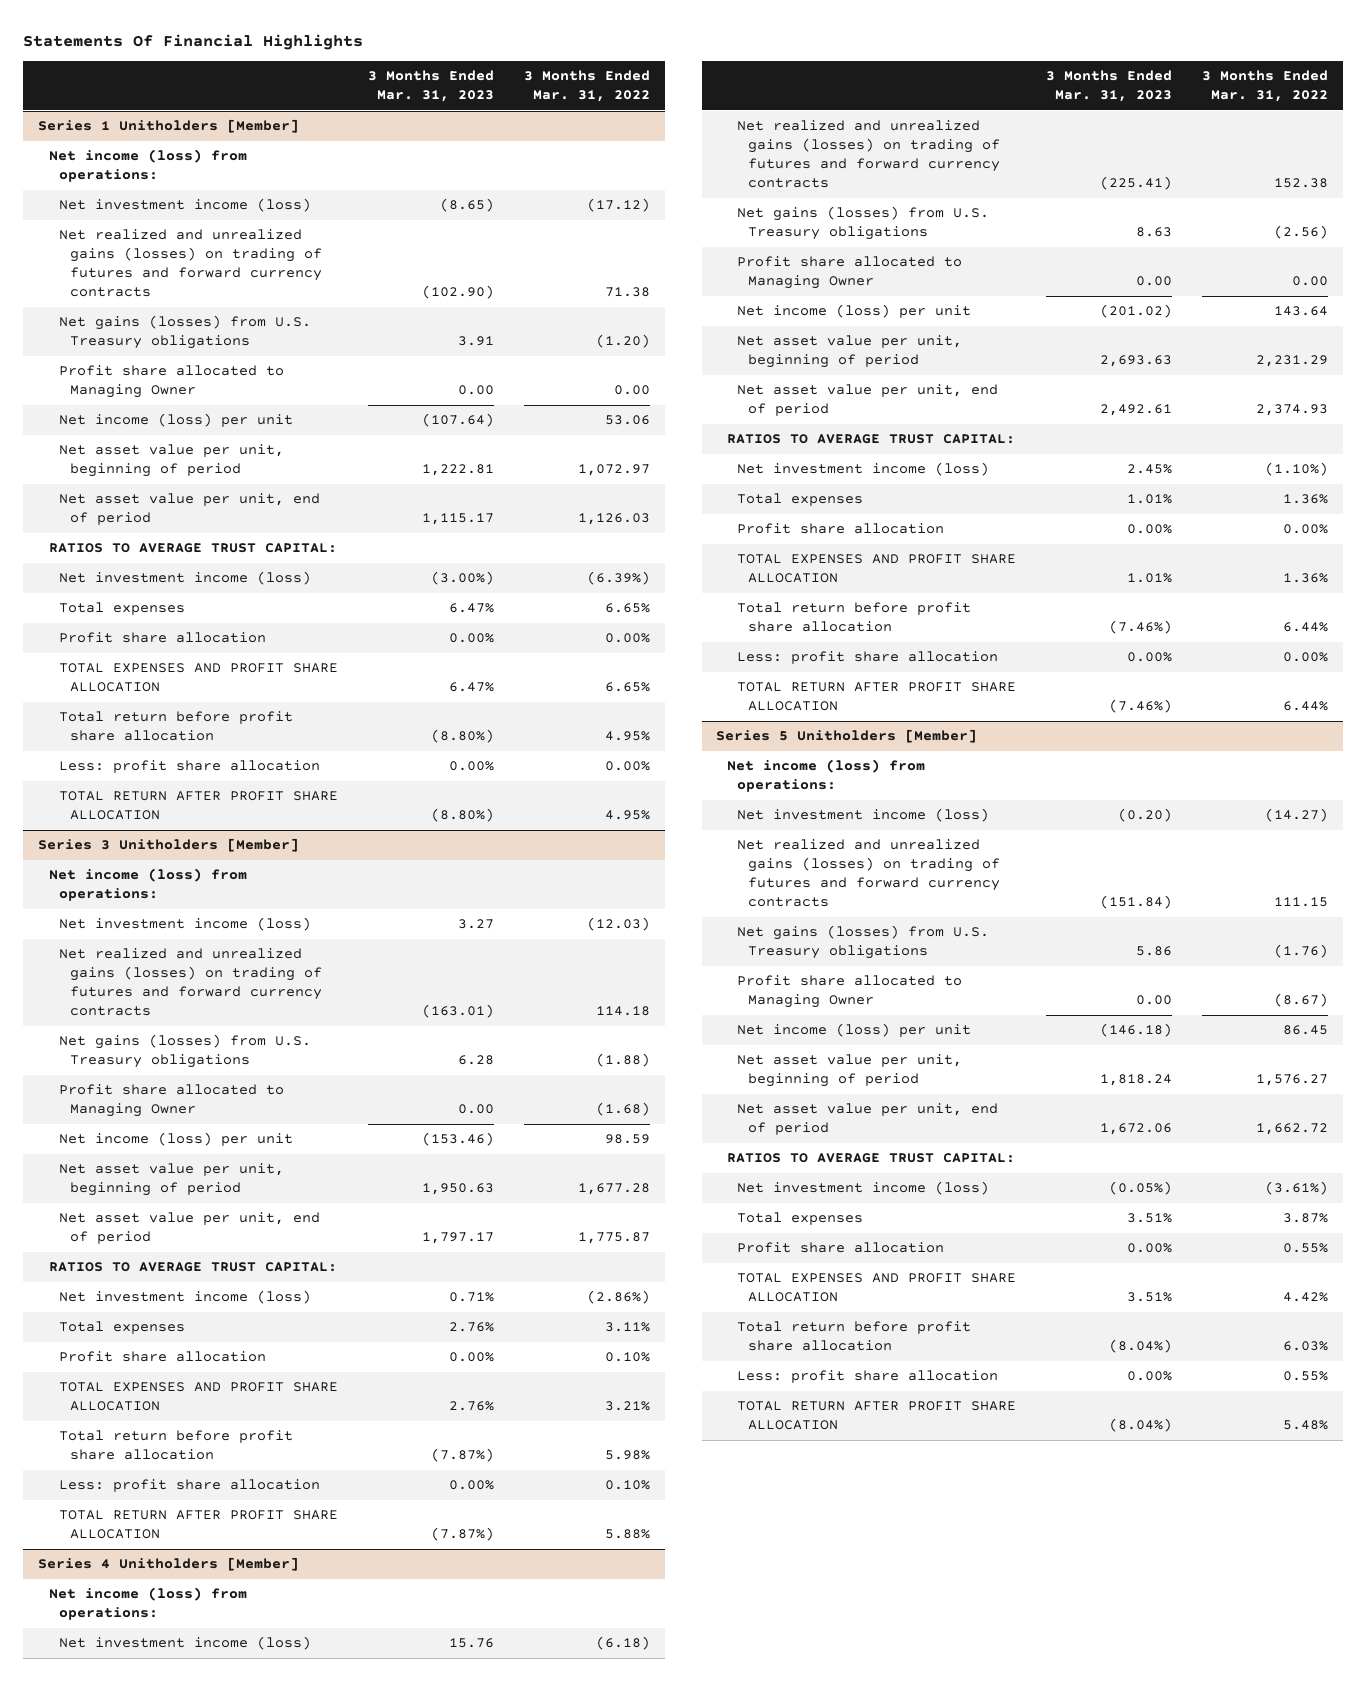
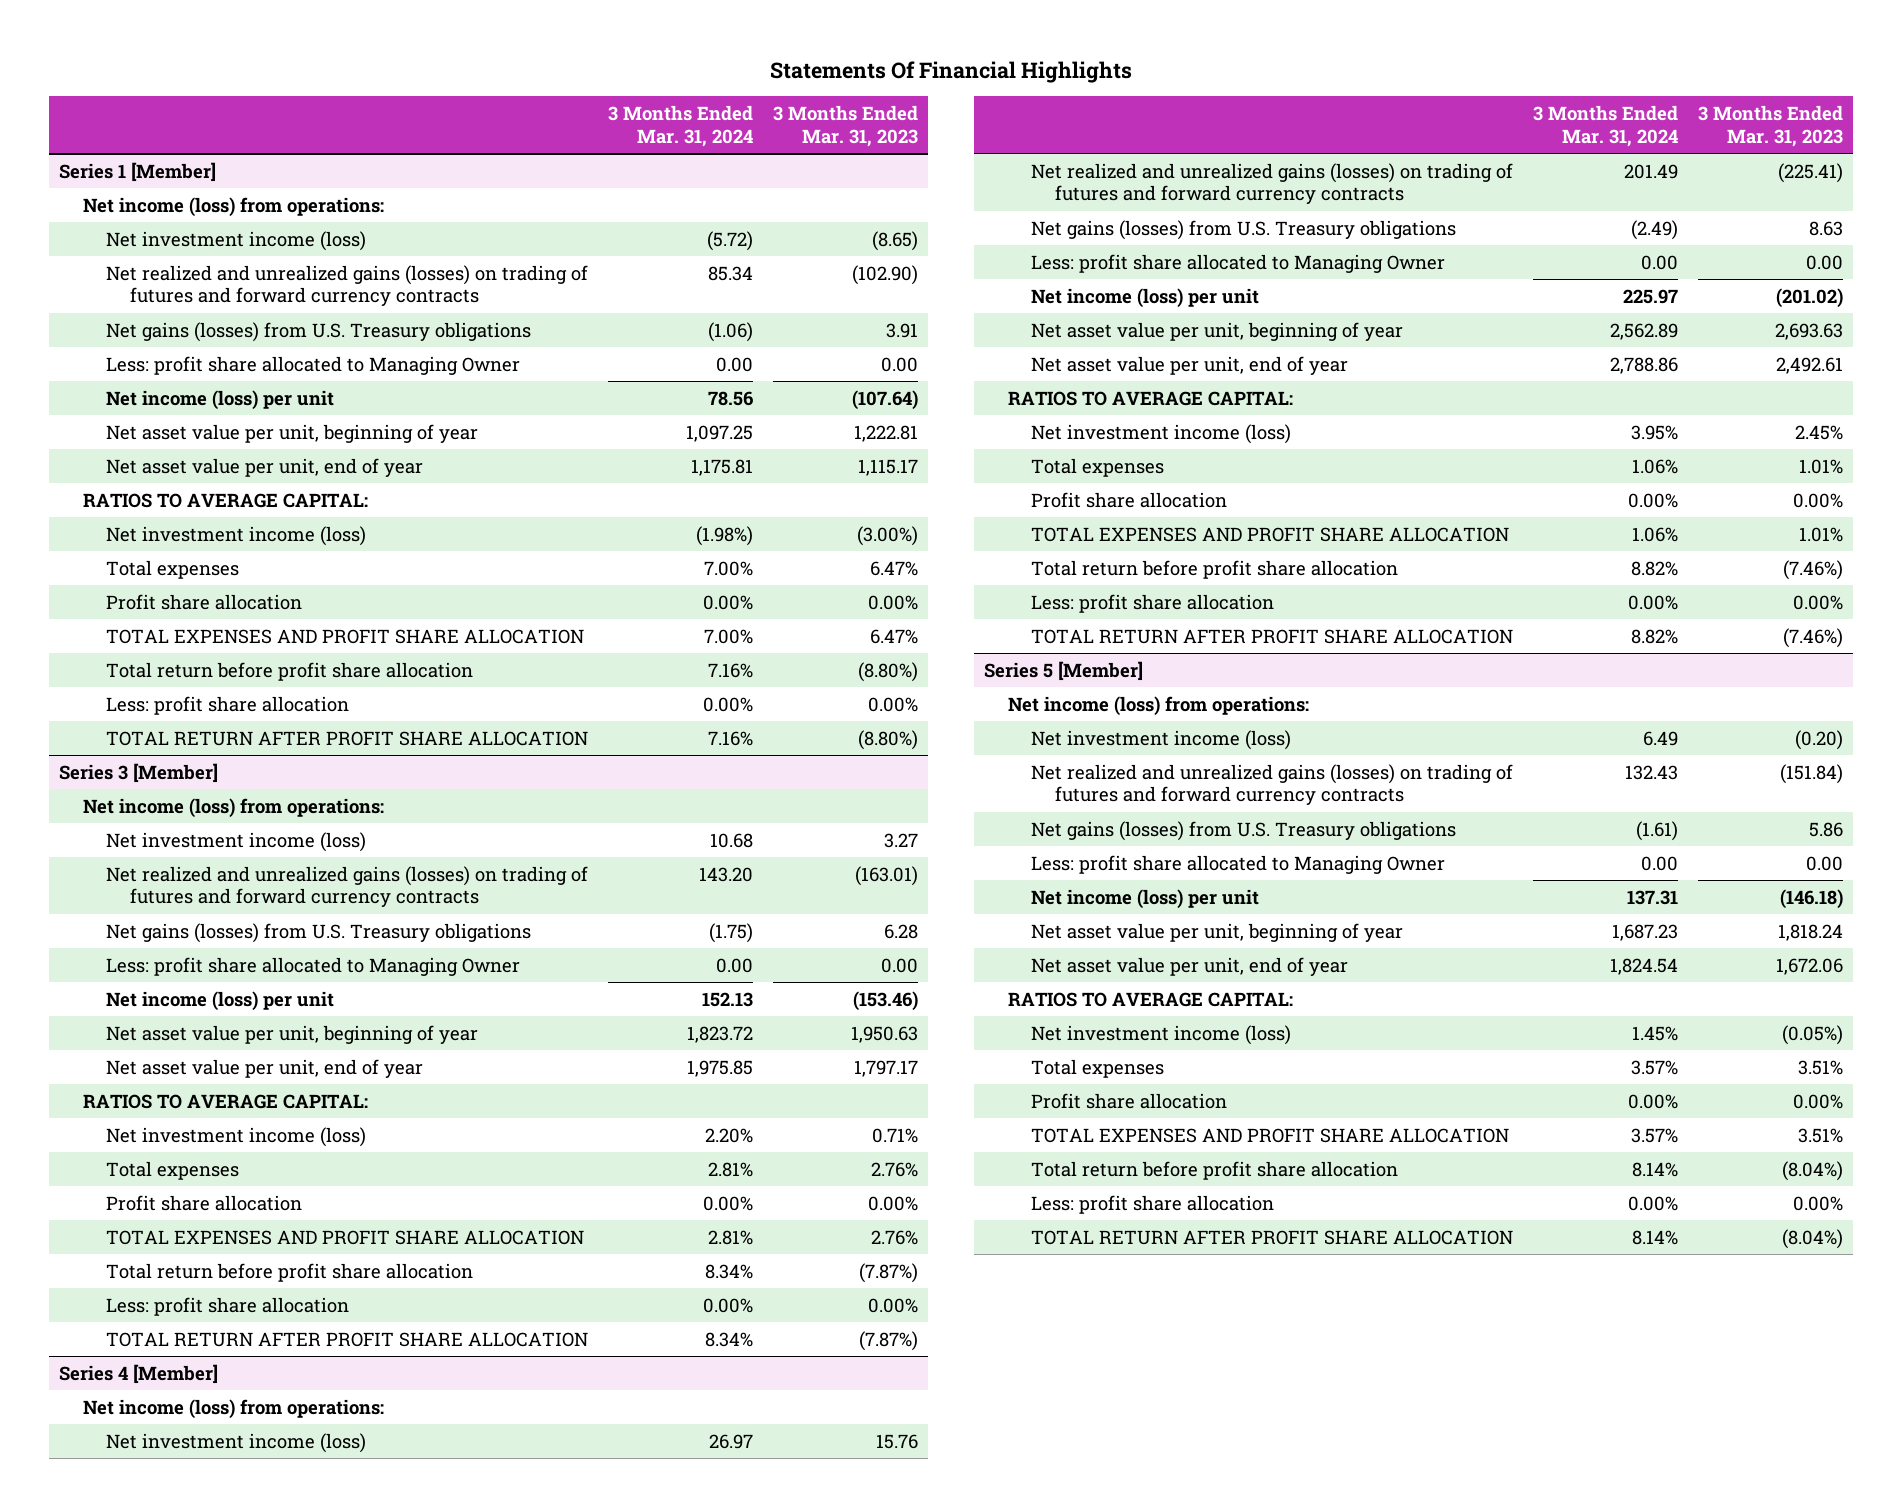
[523,70,650,103] 3 Months Ended Mar. 31, 2022 -> none
none -> [608,105,754,147] 3 Months Ended Mar. 31, 2024
[38,119,300,134] Series 1 Unitholders [Member] -> [59,161,217,182] Series 1 [Member]
[59,365,285,399] Profit share allocated to Managing Owner -> [106,355,521,375] Less: profit share allocated to Managing Owner
[59,444,285,478] Net asset value per unit, beginning of period -> [106,423,479,443] Net asset value per unit, beginning of year
[59,493,321,526] Net asset value per unit, end of period -> [106,457,424,477] Net asset value per unit, end of year
[48,543,337,554] RATIOS TO AVERAGE TRUST CAPITAL: -> [82,492,368,508] RATIOS TO AVERAGE CAPITAL:
[38,838,300,853] Series 3 Unitholders [Member] -> [59,762,219,783] Series 3 [Member]
[59,1084,285,1118] Profit share allocated to Managing Owner -> [106,956,521,976] Less: profit share allocated to Managing Owner
[59,1163,285,1197] Net asset value per unit, beginning of period -> [106,1024,479,1044] Net asset value per unit, beginning of year
[59,1212,321,1245] Net asset value per unit, end of period -> [106,1058,424,1078] Net asset value per unit, end of year
[48,1262,337,1273] RATIOS TO AVERAGE TRUST CAPITAL: -> [82,1093,368,1109] RATIOS TO AVERAGE CAPITAL:
[38,1557,300,1572] Series 4 Unitholders [Member] -> [59,1363,219,1384] Series 4 [Member]
[737,256,963,290] Profit share allocated to Managing Owner -> [1031,253,1446,273] Less: profit share allocated to Managing Owner
[737,335,963,369] Net asset value per unit, beginning of period -> [1031,321,1404,341] Net asset value per unit, beginning of year
[737,384,999,417] Net asset value per unit, end of period -> [1031,355,1349,375] Net asset value per unit, end of year
[726,434,1015,445] RATIOS TO AVERAGE TRUST CAPITAL: -> [1007,390,1293,406] RATIOS TO AVERAGE CAPITAL:
[716,729,978,744] Series 5 Unitholders [Member] -> [984,660,1144,681] Series 5 [Member]
[737,975,963,1009] Profit share allocated to Managing Owner -> [1031,854,1446,874] Less: profit share allocated to Managing Owner
[737,1054,963,1088] Net asset value per unit, beginning of period -> [1031,922,1404,942] Net asset value per unit, beginning of year
[737,1103,999,1136] Net asset value per unit, end of period -> [1031,956,1349,976] Net asset value per unit, end of year
[726,1153,1015,1164] RATIOS TO AVERAGE TRUST CAPITAL: -> [1007,991,1293,1007] RATIOS TO AVERAGE CAPITAL:

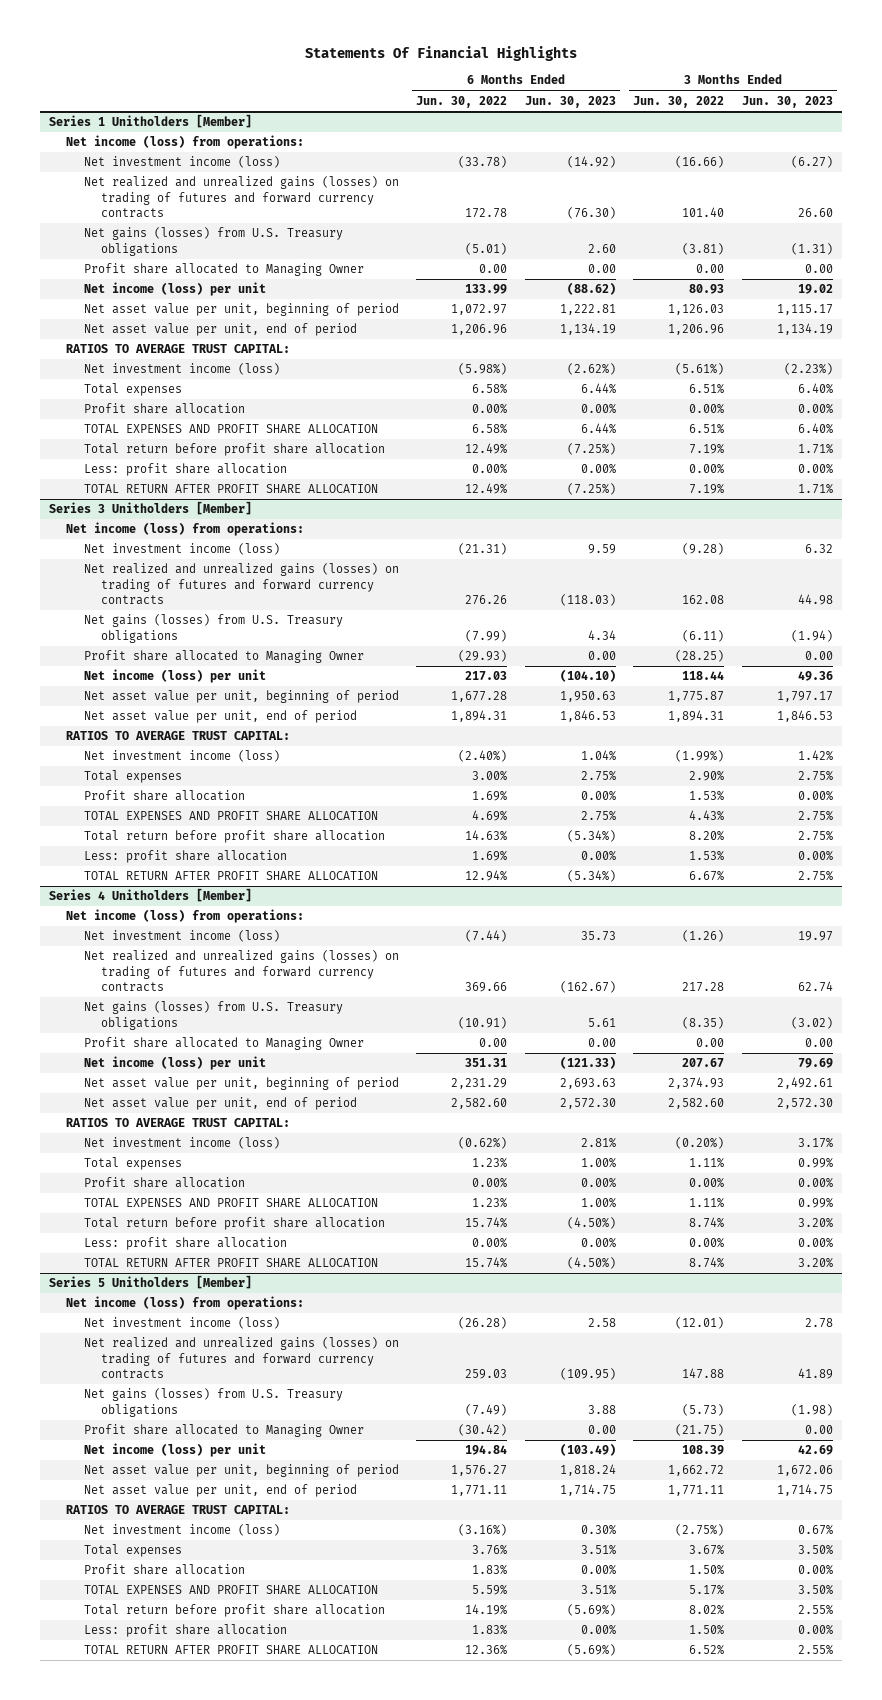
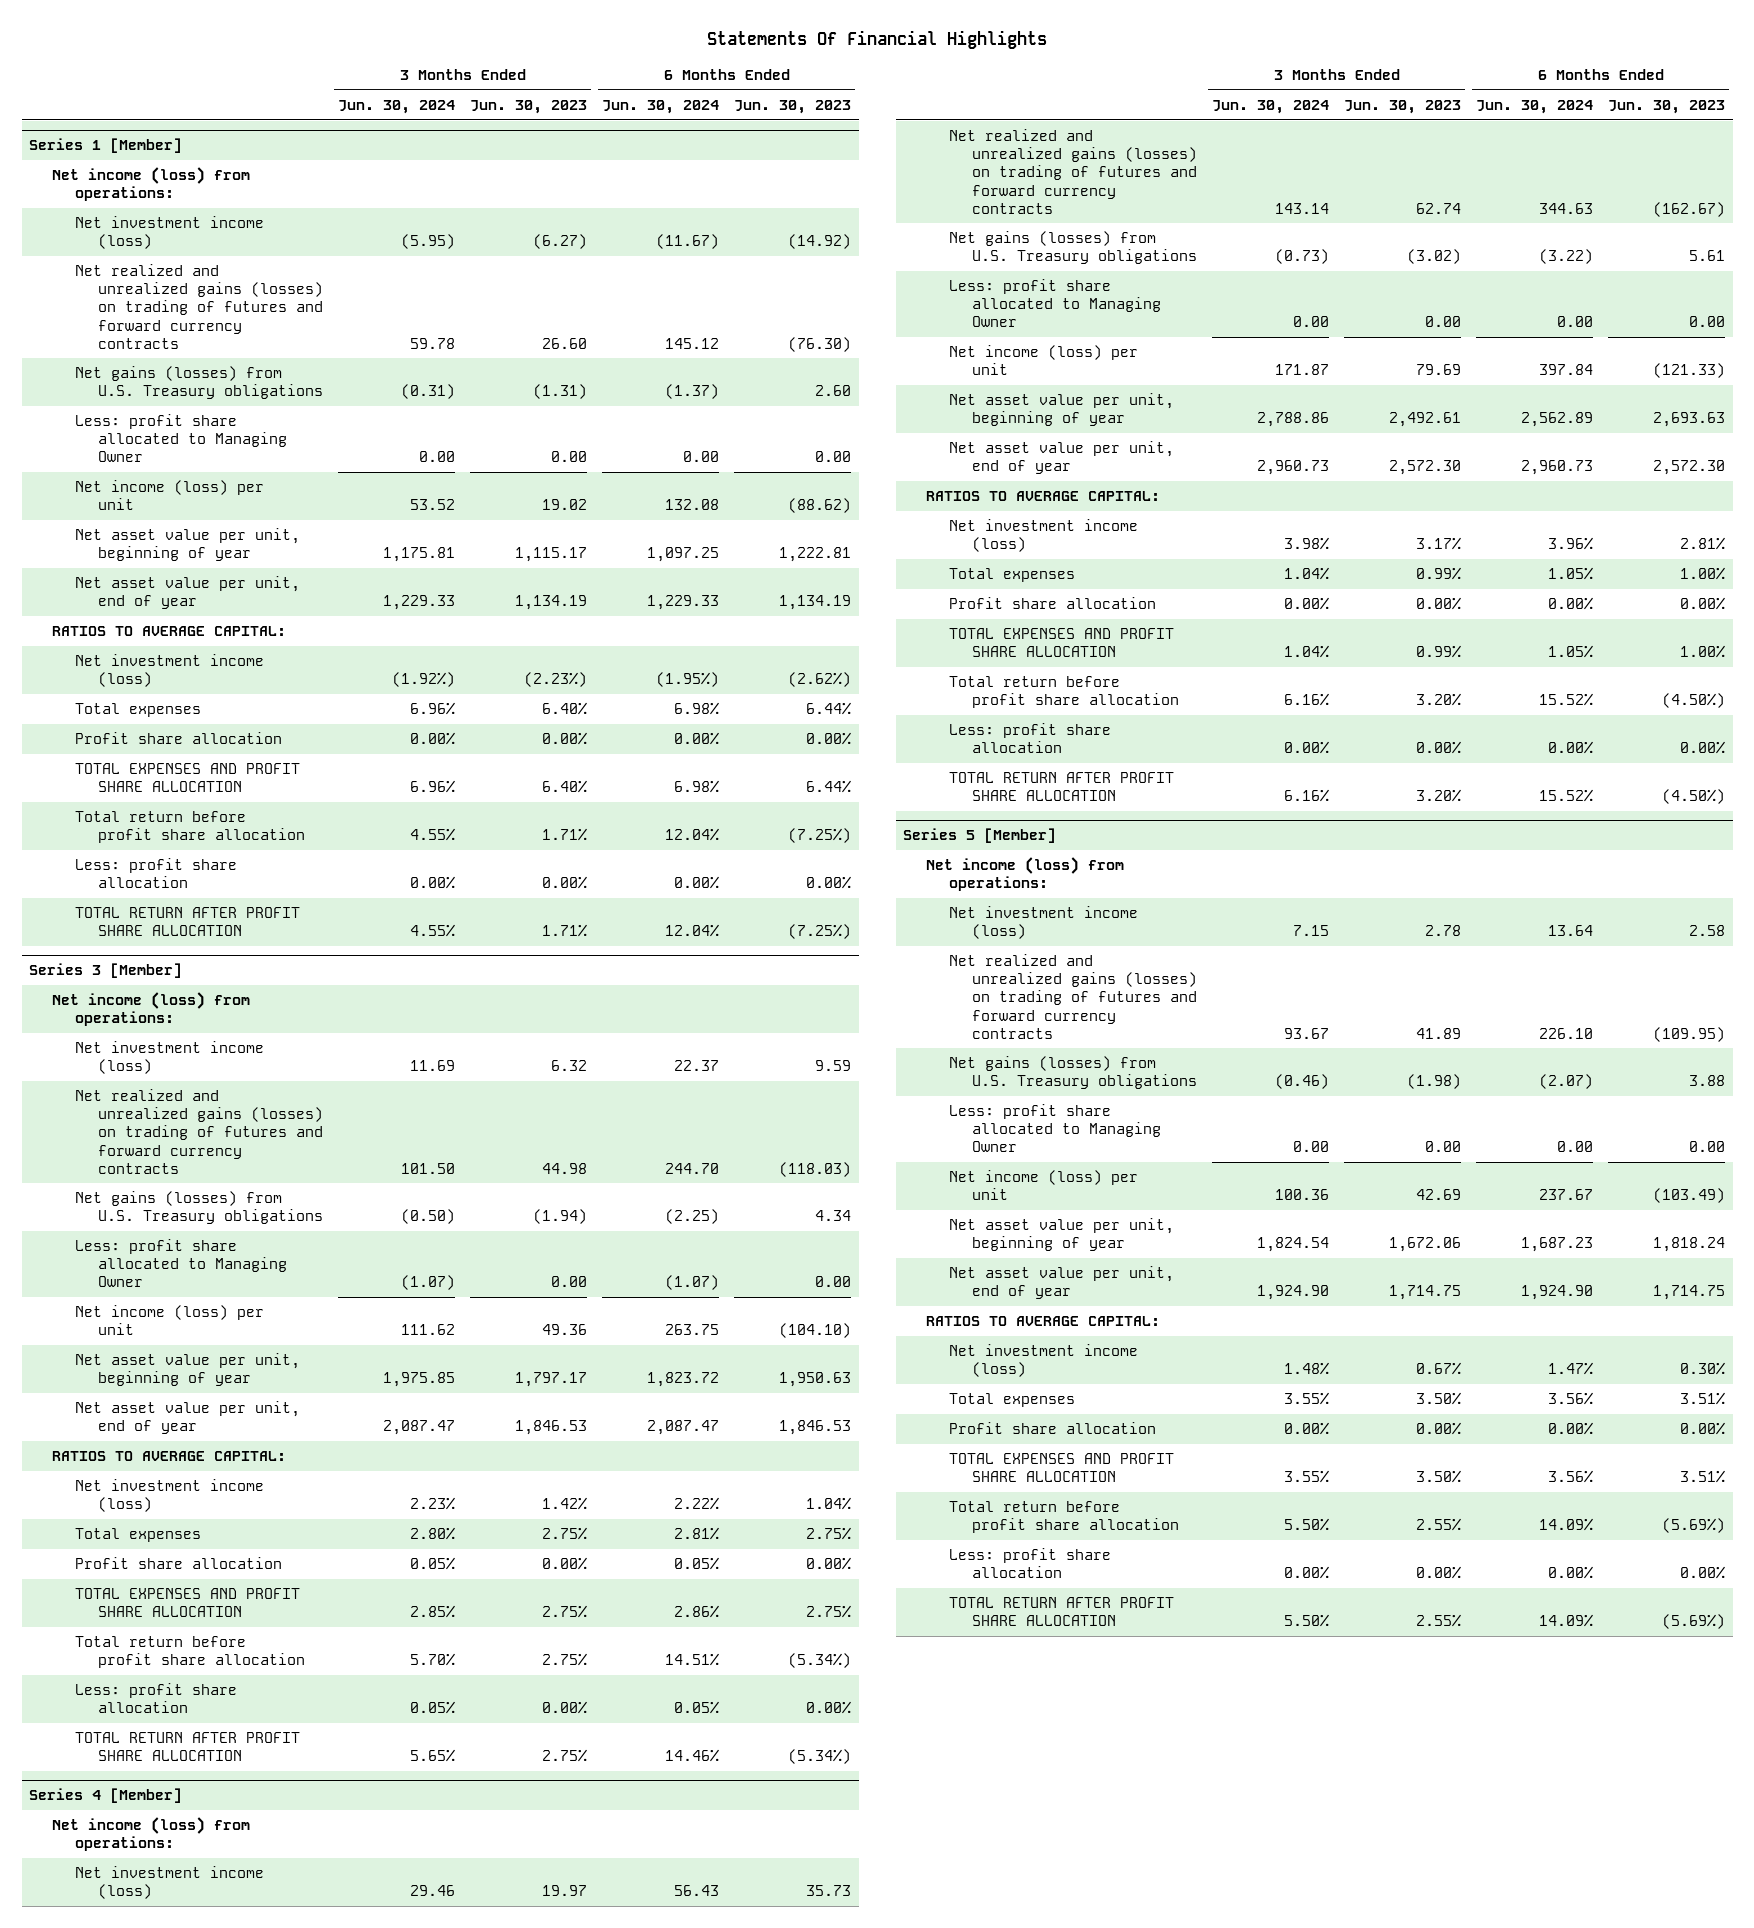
[416,95,508,108] Jun. 30, 2022 -> none
[633,95,725,108] Jun. 30, 2022 -> none
none -> [338,99,456,114] Jun. 30, 2024
none -> [602,99,720,114] Jun. 30, 2024
[49,114,253,129] Series 1 Unitholders [Member] -> [29,138,183,154] Series 1 [Member]
[83,263,364,277] Profit share allocated to Managing Owner -> [75,414,288,463] Less: profit share allocated to Managing Owner
[83,303,399,317] Net asset value per unit, beginning of period -> [75,528,301,562] Net asset value per unit, beginning of year
[83,323,357,337] Net asset value per unit, end of period -> [75,576,301,610] Net asset value per unit, end of year
[66,344,291,354] RATIOS TO AVERAGE TRUST CAPITAL: -> [52,626,287,637] RATIOS TO AVERAGE CAPITAL:
[49,501,253,516] Series 3 Unitholders [Member] -> [29,963,183,979] Series 3 [Member]
[83,650,364,664] Profit share allocated to Managing Owner -> [75,1239,288,1288] Less: profit share allocated to Managing Owner
[83,690,399,704] Net asset value per unit, beginning of period -> [75,1353,301,1387] Net asset value per unit, beginning of year
[83,710,357,724] Net asset value per unit, end of period -> [75,1401,301,1435] Net asset value per unit, end of year
[66,731,291,741] RATIOS TO AVERAGE TRUST CAPITAL: -> [52,1451,287,1462] RATIOS TO AVERAGE CAPITAL:
[49,888,253,903] Series 4 Unitholders [Member] -> [29,1788,183,1804] Series 4 [Member]
[83,1037,364,1051] Profit share allocated to Managing Owner -> [949,279,1162,328] Less: profit share allocated to Managing Owner
[83,1077,399,1091] Net asset value per unit, beginning of period -> [949,393,1175,427] Net asset value per unit, beginning of year
[83,1097,357,1111] Net asset value per unit, end of period -> [949,441,1175,475] Net asset value per unit, end of year
[66,1118,291,1128] RATIOS TO AVERAGE TRUST CAPITAL: -> [926,491,1161,502] RATIOS TO AVERAGE CAPITAL:
[49,1275,253,1290] Series 5 Unitholders [Member] -> [903,828,1057,844] Series 5 [Member]
[83,1424,364,1438] Profit share allocated to Managing Owner -> [949,1104,1162,1153] Less: profit share allocated to Managing Owner
[83,1464,399,1478] Net asset value per unit, beginning of period -> [949,1218,1175,1252] Net asset value per unit, beginning of year
[83,1484,357,1498] Net asset value per unit, end of period -> [949,1266,1175,1300] Net asset value per unit, end of year
[66,1505,291,1515] RATIOS TO AVERAGE TRUST CAPITAL: -> [926,1316,1161,1327] RATIOS TO AVERAGE CAPITAL:

